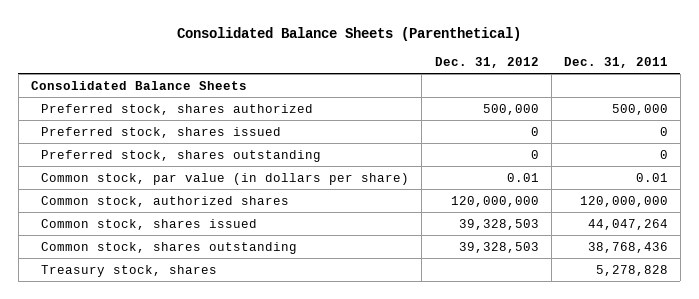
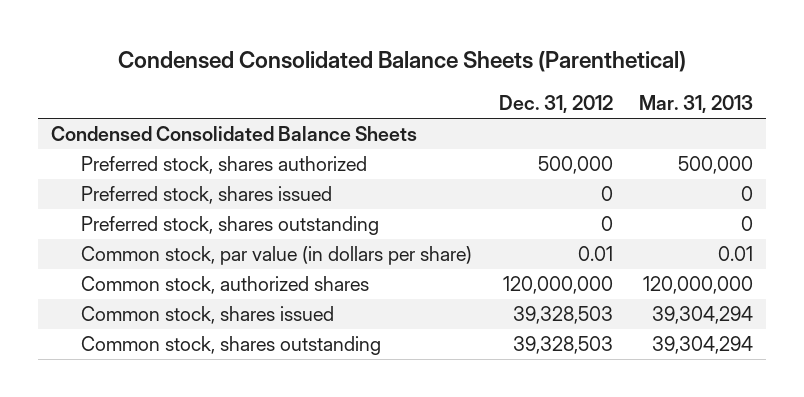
[177,26,522,41] Consolidated Balance Sheets (Parenthetical) -> [117,51,686,73] Condensed Consolidated Balance Sheets (Parenthetical)
[563,56,668,68] Dec. 31, 2011 -> none
none -> [638,95,753,114] Mar. 31, 2013
[30,80,247,90] Consolidated Balance Sheets -> [50,126,417,142] Condensed Consolidated Balance Sheets
[41,264,218,277] Treasury stock, shares -> none

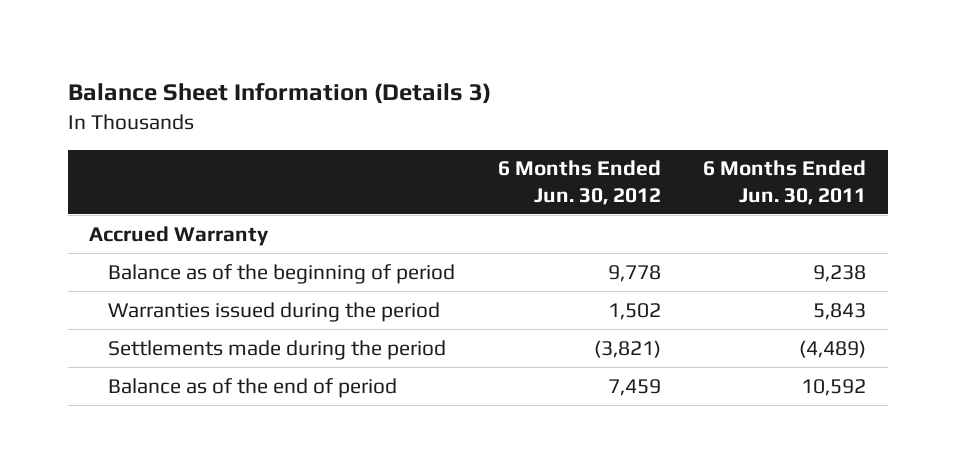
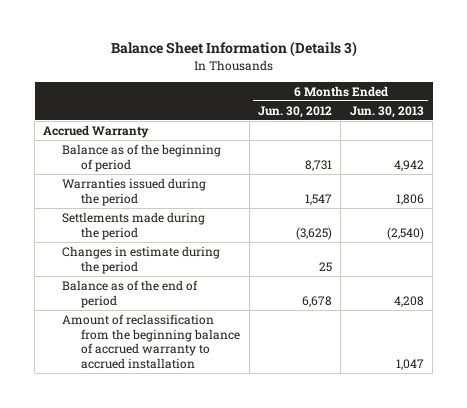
[703,160,867,205] 6 Months Ended Jun. 30, 2011 -> none
none -> [349,105,424,118] Jun. 30, 2013
[607,264,661,282] 9,778 -> [304,159,332,171] 8,731
[607,302,661,320] 1,502 -> [304,193,332,205] 1,547
[593,339,661,358] (3,821) -> [295,226,332,240] (3,625)
none -> [62,245,221,274] Changes in estimate during the period
[607,378,661,396] 7,459 -> [301,295,332,307] 6,678
none -> [62,313,241,370] Amount of reclassification from the beginning balance of accrued warranty to accrued installation

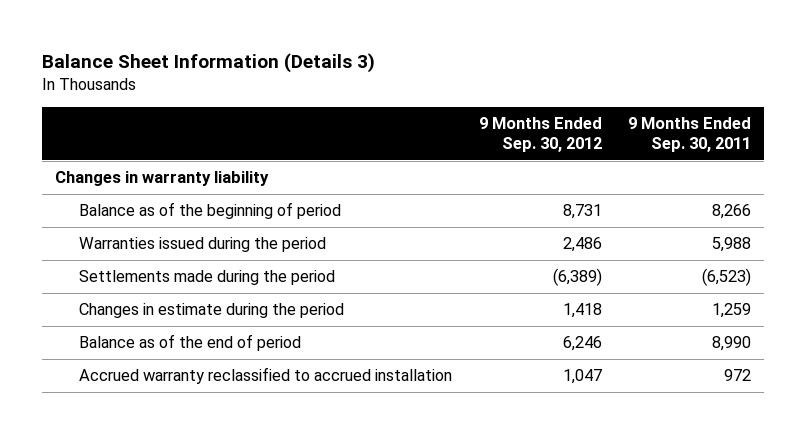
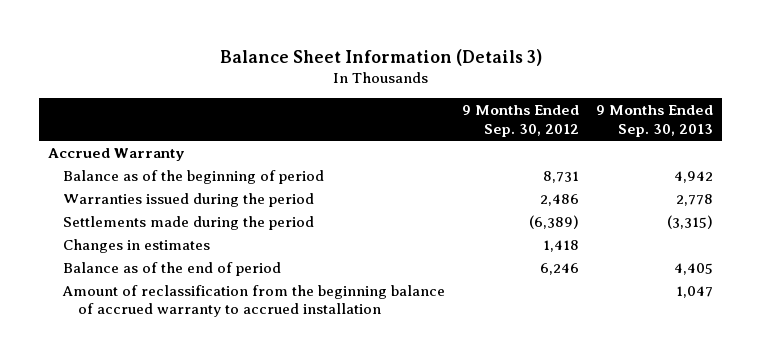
[627,117,751,153] 9 Months Ended Sep. 30, 2011 -> none
none -> [596,105,714,137] 9 Months Ended Sep. 30, 2013
[54,171,269,187] Changes in warranty liability -> none
none -> [47,147,185,161] Accrued Warranty
[79,303,345,319] Changes in estimate during the period -> [63,238,211,253] Changes in estimates
[79,367,453,385] Accrued warranty reclassified to accrued installation -> none
none -> [62,284,446,318] Amount of reclassification from the beginning balance of accrued warranty to accrued installation

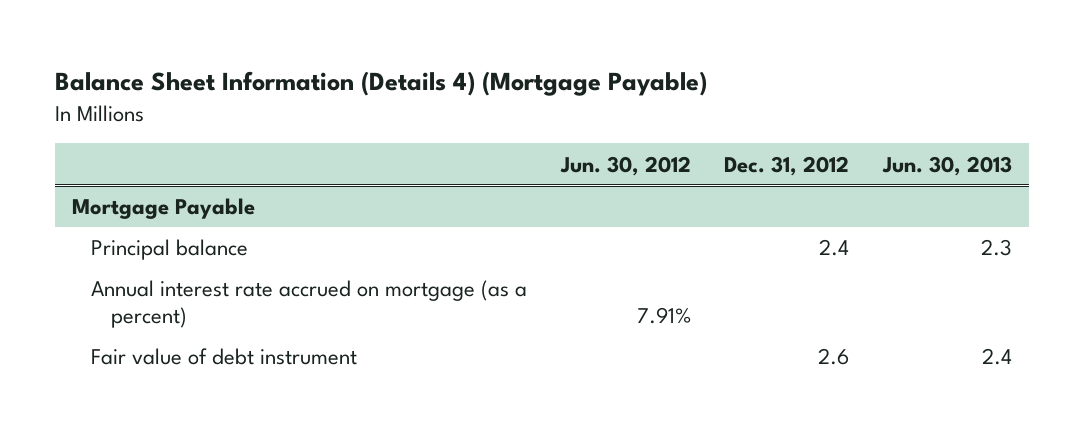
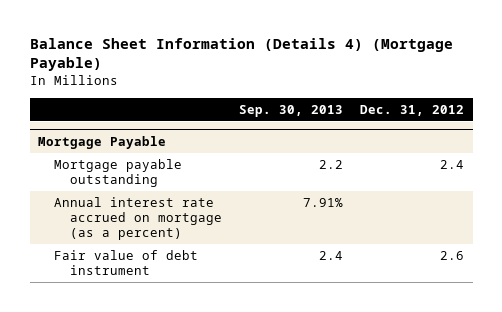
[559,155,691,176] Jun. 30, 2012 -> none
[881,155,1012,176] Jun. 30, 2013 -> none
none -> [238,104,343,117] Sep. 30, 2013
[91,239,249,261] Principal balance -> [53,158,182,188] Mortgage payable outstanding

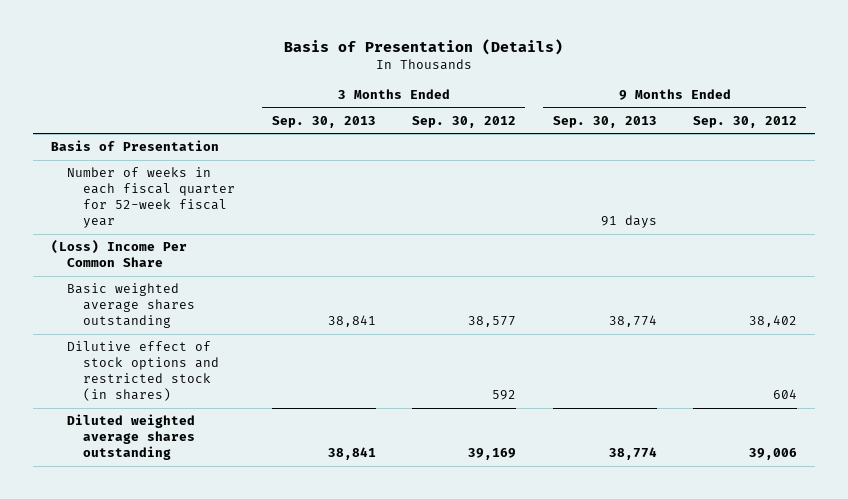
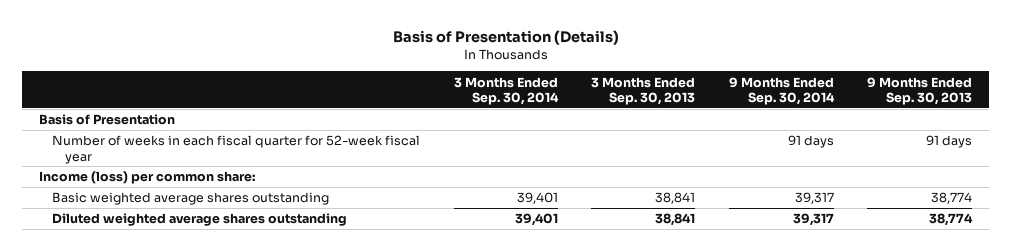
[412,115,517,128] Sep. 30, 2012 -> none
[693,115,798,128] Sep. 30, 2012 -> none
none -> [453,76,559,105] 3 Months Ended Sep. 30, 2014
none -> [728,76,835,105] 9 Months Ended Sep. 30, 2014
[50,240,187,268] (Loss) Income Per Common Share -> [38,171,255,185] Income (loss) per common share:
[67,341,220,402] Dilutive effect of stock options and restricted stock (in shares) -> none

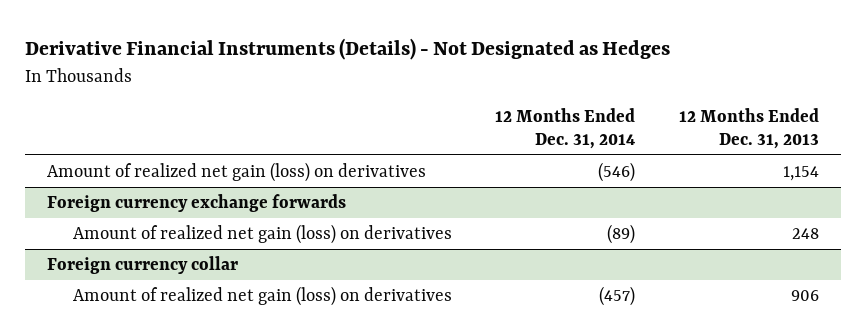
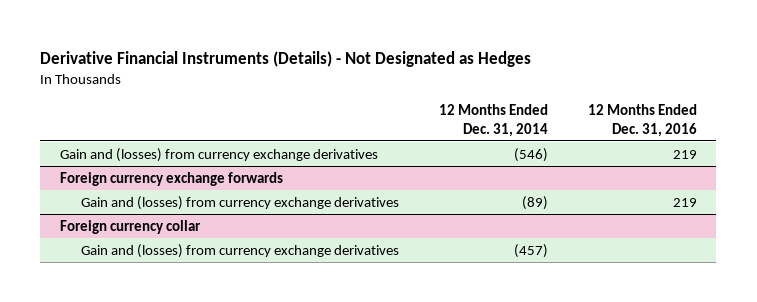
[678,107,819,150] 12 Months Ended Dec. 31, 2013 -> none
none -> [587,104,697,137] 12 Months Ended Dec. 31, 2016
[47,161,427,182] Amount of realized net gain (loss) on derivatives -> [60,147,379,162] Gain and (losses) from currency exchange derivatives
[72,223,452,244] Amount of realized net gain (loss) on derivatives -> [80,195,399,210] Gain and (losses) from currency exchange derivatives
[72,285,452,306] Amount of realized net gain (loss) on derivatives -> [80,243,399,258] Gain and (losses) from currency exchange derivatives

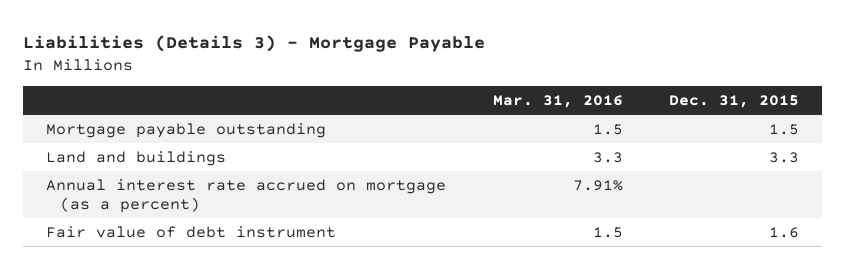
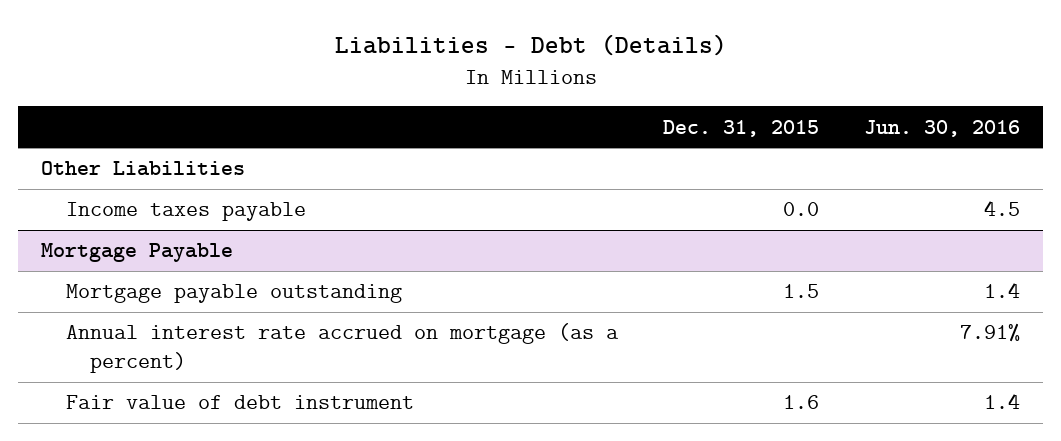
[22,35,485,53] Liabilities (Details 3) - Mortgage Payable -> [334,34,727,57] Liabilities - Debt (Details)
[492,95,623,109] Mar. 31, 2016 -> none
none -> [864,119,1021,137] Jun. 30, 2016
none -> [40,161,245,177] Other Liabilities
none -> [65,202,306,222] Income taxes payable
none -> [40,243,233,263] Mortgage Payable
[46,150,227,166] Land and buildings -> none

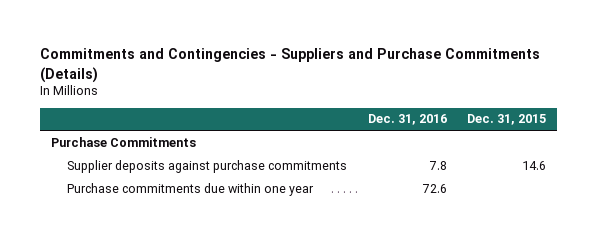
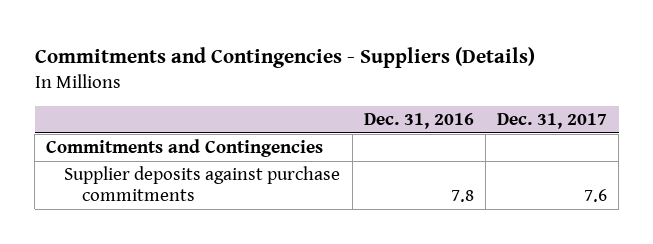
[40,48,541,83] Commitments and Contingencies - Suppliers and Purchase Commitments (Details) -> [34,47,535,69] Commitments and Contingencies - Suppliers (Details)
[467,114,547,126] Dec. 31, 2015 -> none
none -> [497,113,608,130] Dec. 31, 2017
[50,136,196,147] Purchase Commitments -> none
none -> [46,139,324,158] Commitments and Contingencies
[67,182,315,196] Purchase commitments due within one year -> none

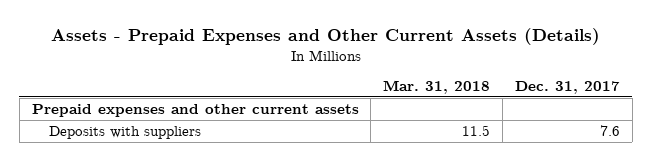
[34,47,535,69] Commitments and Contingencies - Suppliers (Details) -> [50,28,600,46] Assets - Prepaid Expenses and Other Current Assets (Details)
[363,113,474,130] Dec. 31, 2016 -> none
none -> [383,79,491,94] Mar. 31, 2018
[46,139,324,158] Commitments and Contingencies -> none
none -> [31,103,359,117] Prepaid expenses and other current assets
[64,166,341,202] Supplier deposits against purchase commitments -> [48,125,201,139] Deposits with suppliers

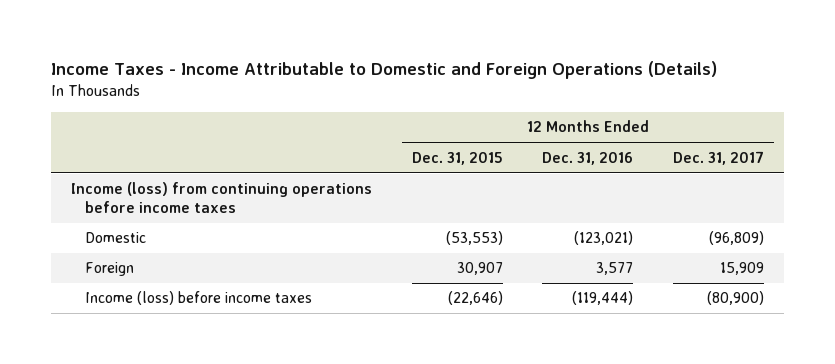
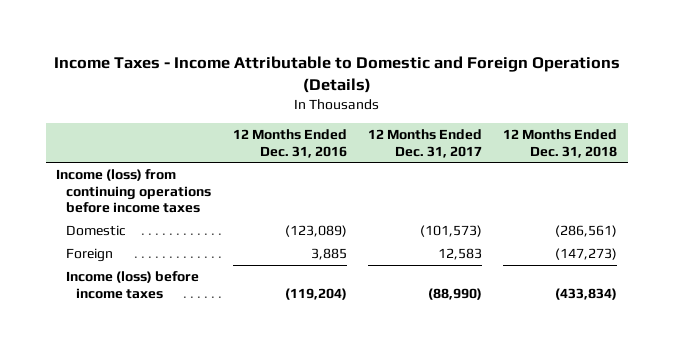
[411,151,503,165] Dec. 31, 2015 -> none
none -> [503,129,618,158] 12 Months Ended Dec. 31, 2018
[574,231,634,246] (123,021) -> [284,225,347,238] (123,089)
[708,231,764,246] (96,809) -> [419,225,482,238] (101,573)
[596,262,634,276] 3,577 -> [310,248,347,261] 3,885
[719,262,764,276] 15,909 -> [437,248,482,261] 12,583
[572,291,634,306] (119,444) -> [284,287,347,300] (119,204)
[706,291,764,306] (80,900) -> [427,287,482,300] (88,990)

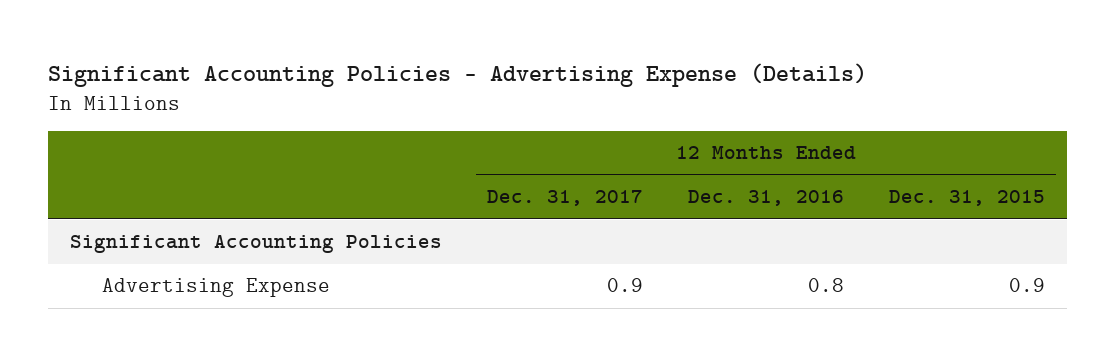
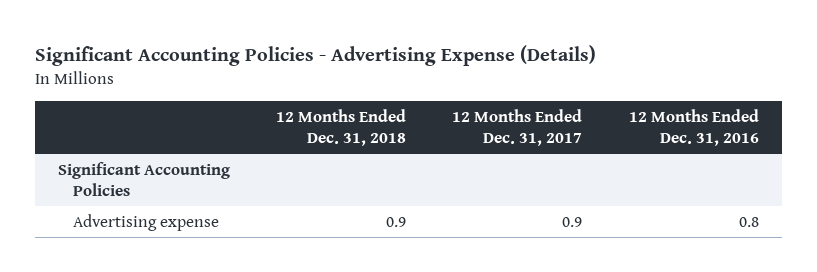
[888,190,1045,207] Dec. 31, 2015 -> none
none -> [276,108,407,146] 12 Months Ended Dec. 31, 2018
[102,278,331,298] Advertising Expense -> [73,213,220,231] Advertising expense

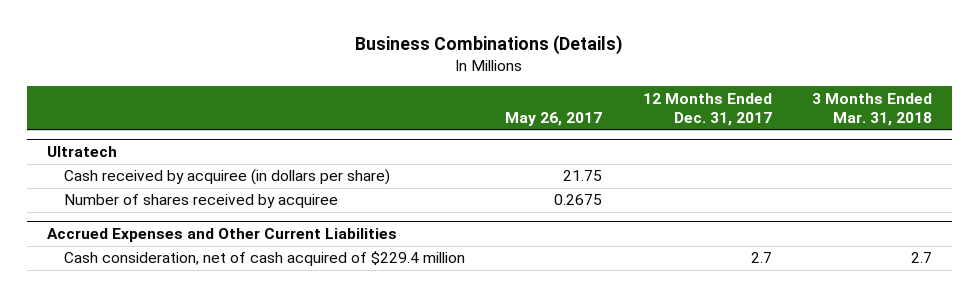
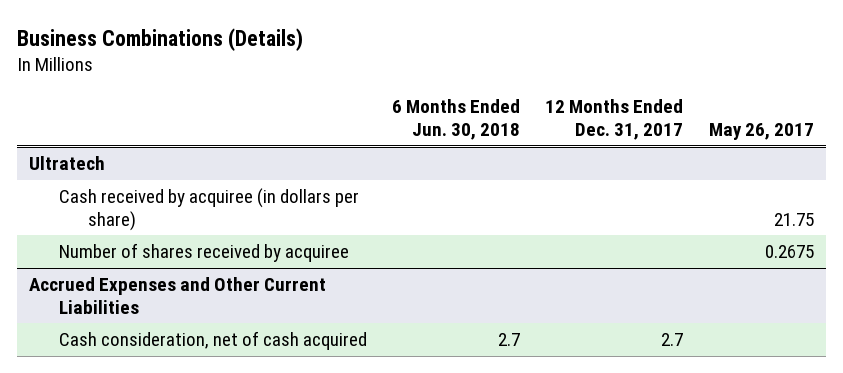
[811,92,932,126] 3 Months Ended Mar. 31, 2018 -> none
none -> [392,99,521,141] 6 Months Ended Jun. 30, 2018
[64,251,466,267] Cash consideration, net of cash acquired of $229.4 million -> [58,331,367,351] Cash consideration, net of cash acquired

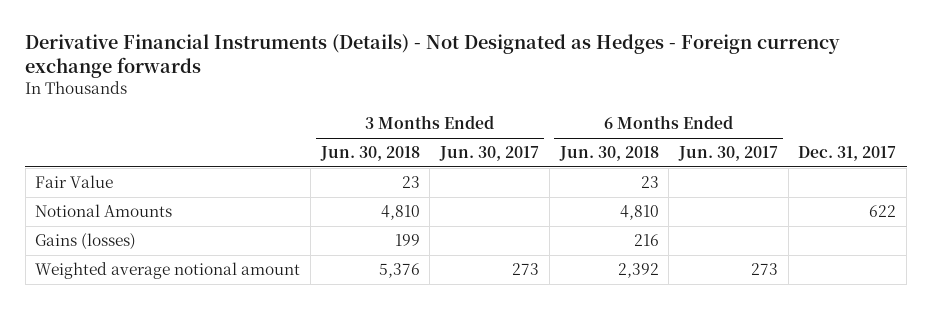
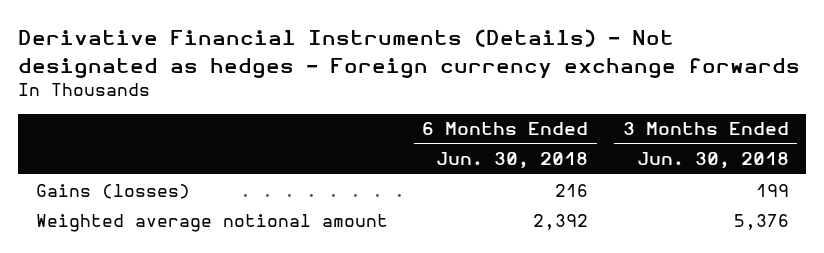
[25,34,841,79] Derivative Financial Instruments (Details) - Not Designated as Hedges - Foreign currency exchange forwards -> [18,29,801,79] Derivative Financial Instruments (Details) - Not designated as hedges - Foreign currency exchange forwards
[439,146,540,162] Jun. 30, 2017 -> none
[677,146,778,162] Jun. 30, 2017 -> none
[798,146,897,162] Dec. 31, 2017 -> none
[35,174,114,188] Fair Value -> none
[35,203,173,217] Notional Amounts -> none

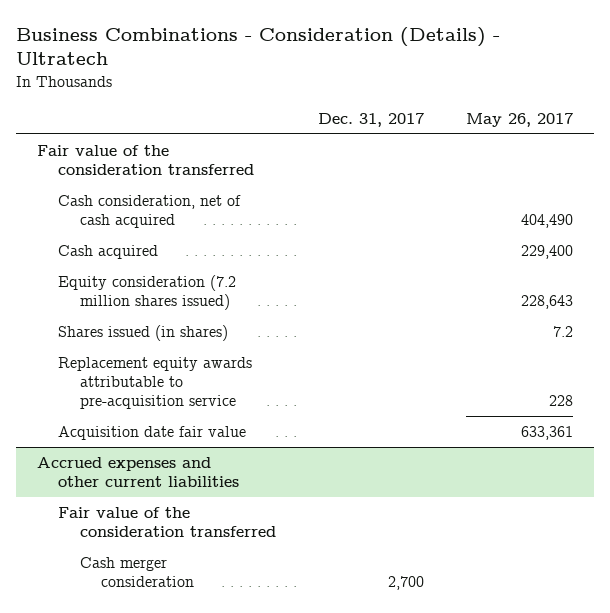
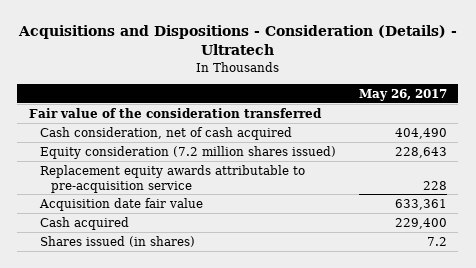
[15,26,500,66] Business Combinations - Consideration (Details) - Ultratech -> [17,25,457,56] Acquisitions and Dispositions - Consideration (Details) - Ultratech
[317,112,424,127] Dec. 31, 2017 -> none
[36,456,240,488] Accrued expenses and other current liabilities -> none
[58,506,276,538] Fair value of the consideration transferred -> none
[79,556,195,588] Cash merger consideration -> none
[58,244,159,259] Cash acquired -> [39,216,129,230] Cash acquired
[58,324,229,341] Shares issued (in shares) -> [39,235,195,247] Shares issued (in shares)

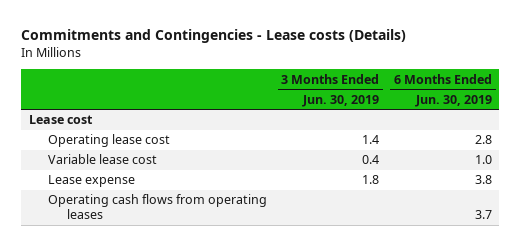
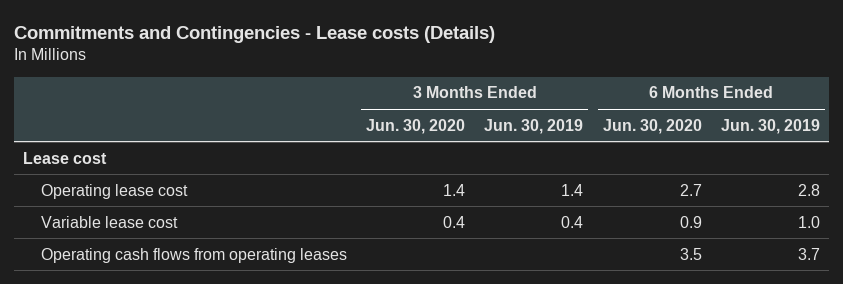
none -> [366,118,466,134] Jun. 30, 2020
none -> [602,118,702,134] Jun. 30, 2020
[47,175,135,188] Lease expense -> none

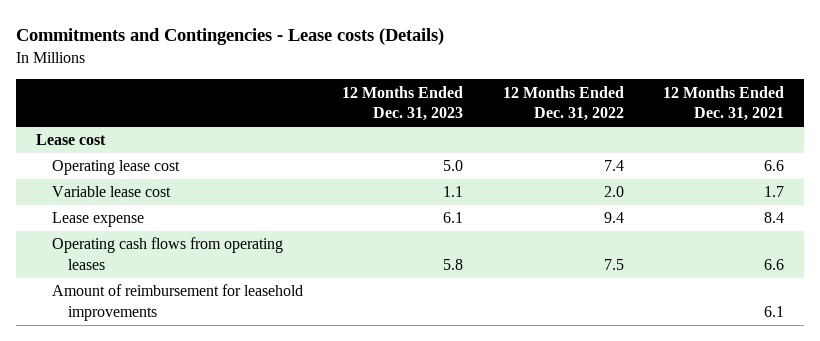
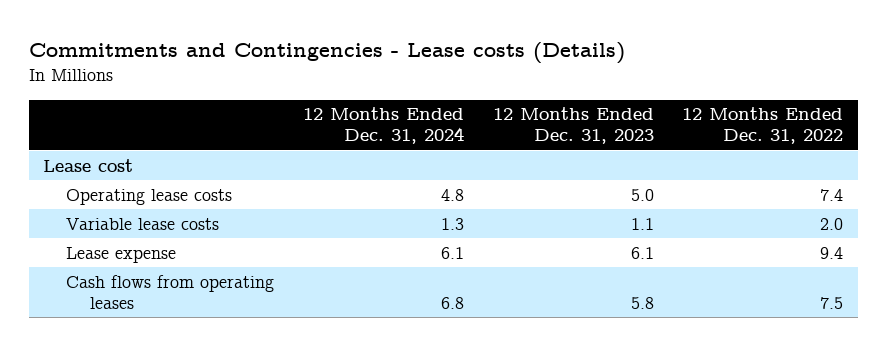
[663,85,785,122] 12 Months Ended Dec. 31, 2021 -> none
none -> [302,107,464,145] 12 Months Ended Dec. 31, 2024
[52,160,181,176] Operating lease cost -> [66,188,233,205] Operating lease costs
[52,186,172,198] Variable lease cost -> [66,217,220,230] Variable lease costs
[52,284,304,322] Amount of reimbursement for leasehold improvements -> none
[52,237,284,271] Operating cash flows from operating leases -> [66,274,275,309] Cash flows from operating leases

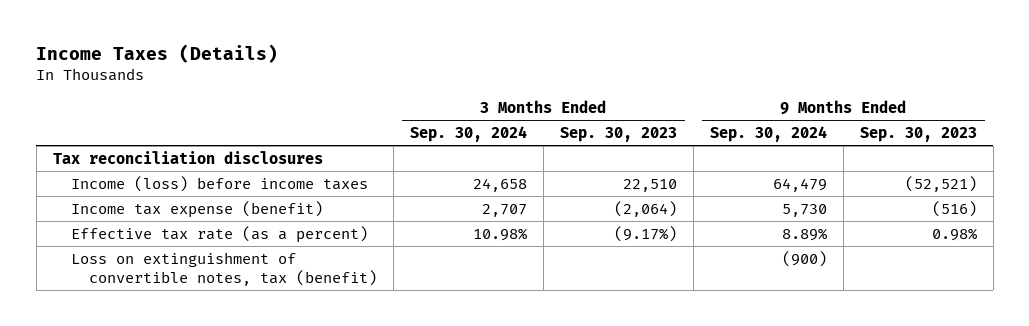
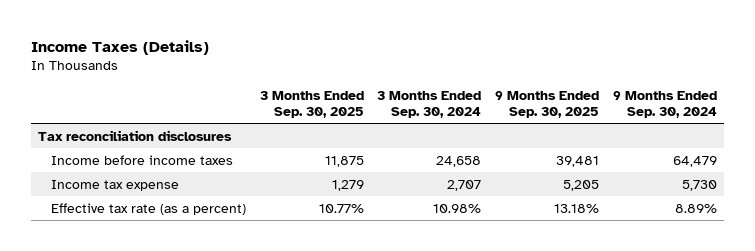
[559,127,677,143] Sep. 30, 2023 -> none
[859,127,977,143] Sep. 30, 2023 -> none
none -> [259,91,364,118] 3 Months Ended Sep. 30, 2025
none -> [495,91,600,118] 9 Months Ended Sep. 30, 2025
[70,175,368,192] Income (loss) before income taxes -> [50,154,233,165] Income before income taxes
[70,200,323,218] Income tax expense (benefit) -> [50,179,179,191] Income tax expense
[70,251,378,286] Loss on extinguishment of convertible notes, tax (benefit) -> none

